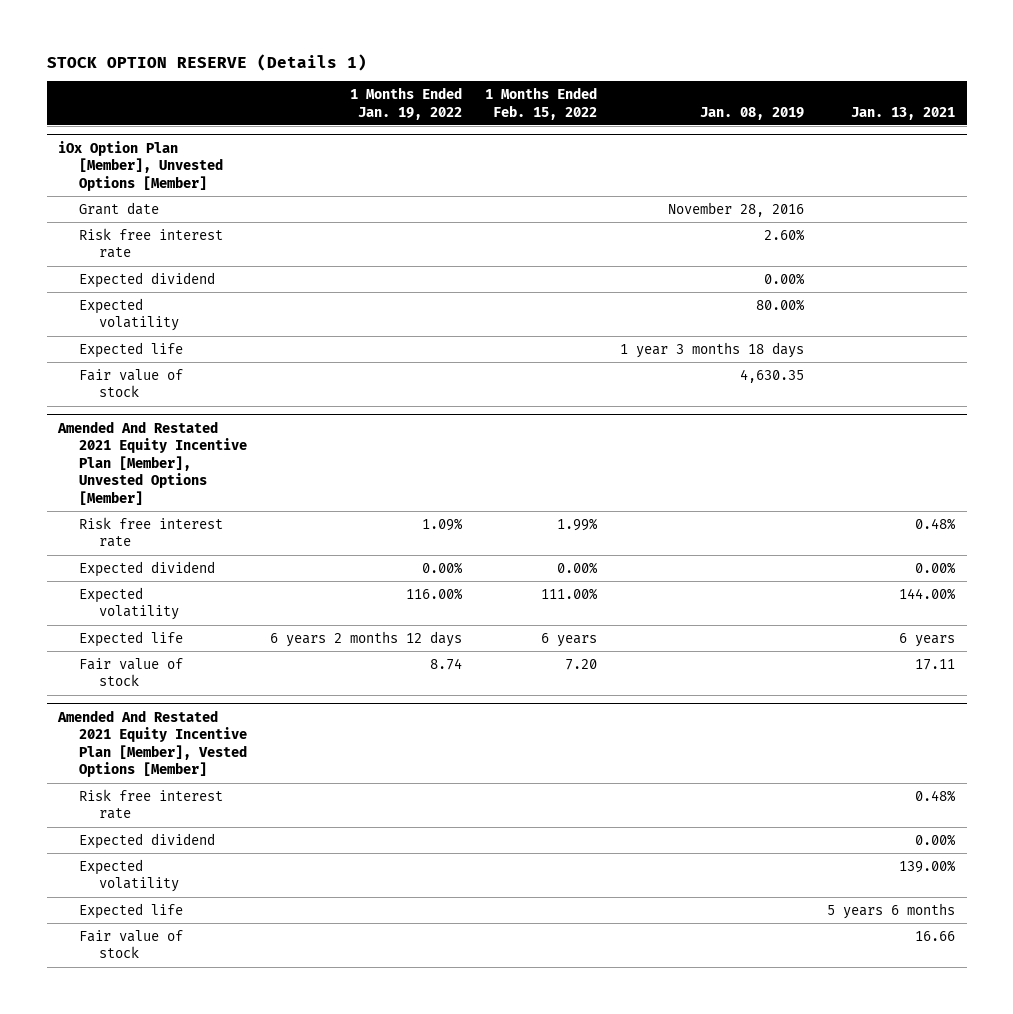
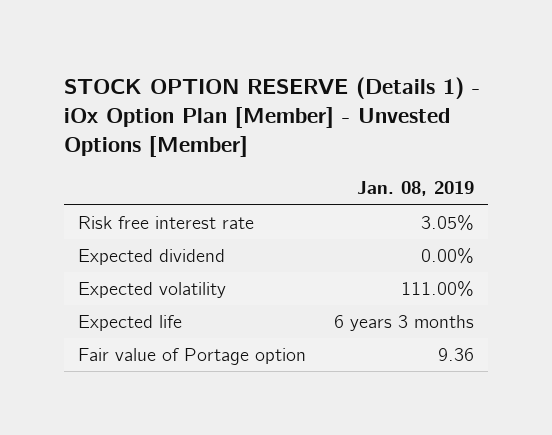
[46,53,367,71] STOCK OPTION RESERVE (Details 1) -> [64,76,481,158] STOCK OPTION RESERVE (Details 1) - iOx Option Plan [Member] - Unvested Options [Member]
[349,86,462,120] 1 Months Ended Jan. 19, 2022 -> none
[484,86,597,120] 1 Months Ended Feb. 15, 2022 -> none
[851,106,956,120] Jan. 13, 2021 -> none
[58,140,223,191] iOx Option Plan [Member], Unvested Options [Member] -> none
[78,201,159,215] Grant date -> none
[78,227,223,259] Risk free interest rate -> none
[78,271,215,288] Expected dividend -> none
[78,297,180,332] Expected volatility -> none
[78,341,183,358] Expected life -> none
[78,368,183,398] Fair value of stock -> none
[57,420,247,505] Amended And Restated 2021 Equity Incentive Plan [Member], Unvested Options [Member] -> none
[78,516,223,548] Risk free interest rate -> none
[78,560,215,577] Expected dividend -> none
[78,586,180,621] Expected volatility -> none
[78,630,183,647] Expected life -> none
[78,657,183,687] Fair value of stock -> none
[57,709,247,778] Amended And Restated 2021 Equity Incentive Plan [Member], Vested Options [Member] -> none
[78,788,223,820] Risk free interest rate -> none
[78,832,215,849] Expected dividend -> none
[78,858,180,893] Expected volatility -> none
[78,902,183,919] Expected life -> none
[78,929,183,959] Fair value of stock -> none
none -> [78,216,255,230] Risk free interest rate
none -> [78,249,226,266] Expected dividend
none -> [78,282,227,299] Expected volatility
none -> [78,315,183,332] Expected life
none -> [78,348,307,366] Fair value of Portage option

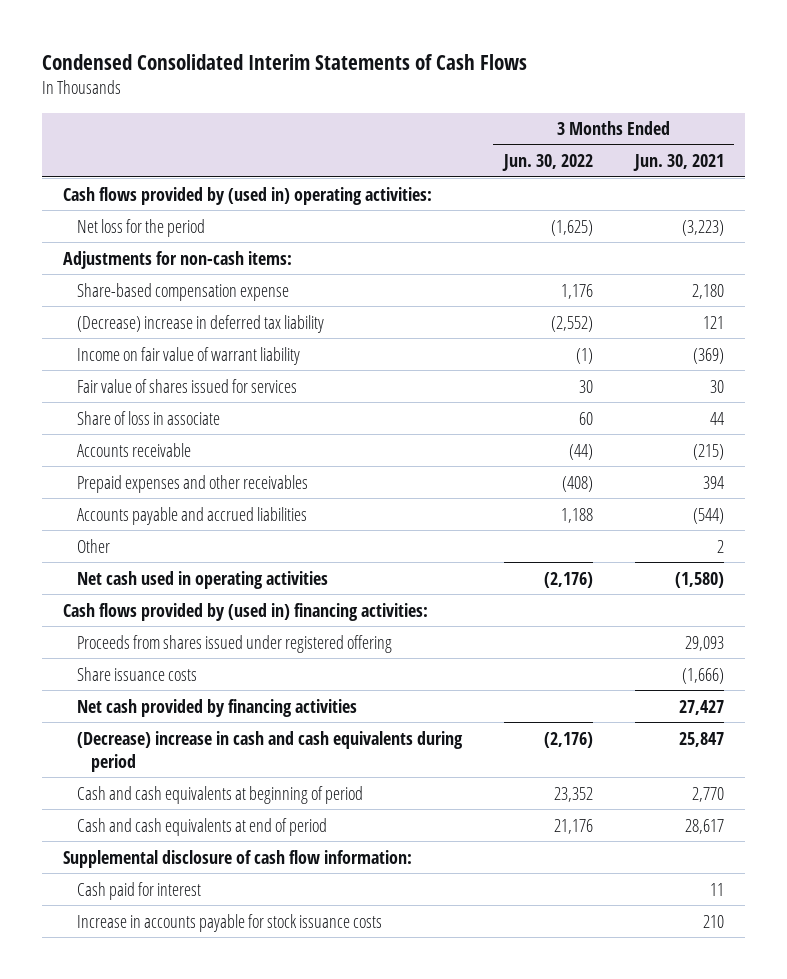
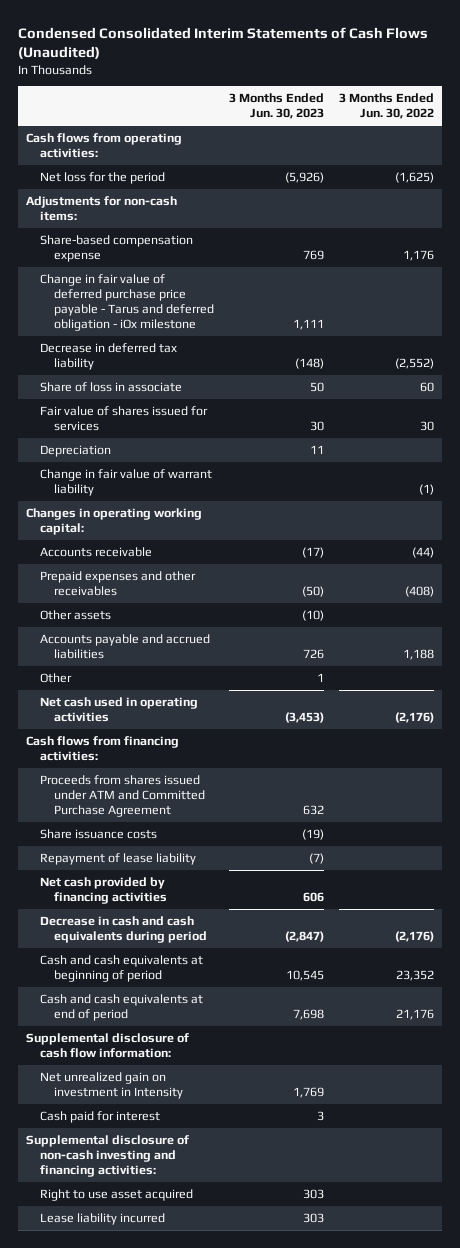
[41,53,527,70] Condensed Consolidated Interim Statements of Cash Flows -> [18,26,429,59] Condensed Consolidated Interim Statements of Cash Flows (Unaudited)
[632,154,724,172] Jun. 30, 2021 -> none
none -> [228,93,324,120] 3 Months Ended Jun. 30, 2023
[62,186,432,205] Cash flows provided by (used in) operating activities: -> [25,133,182,159] Cash flows from operating activities:
[76,346,300,365] Income on fair value of warrant liability -> none
none -> [39,274,214,332] Change in fair value of deferred purchase price payable - Tarus and deferred obligation - iOx milestone
[76,314,324,333] (Decrease) increase in deferred tax liability -> [39,343,177,371] Decrease in deferred tax liability
[76,378,297,393] Fair value of shares issued for services -> [39,406,208,432] Fair value of shares issued for services
none -> [39,445,111,458] Depreciation
none -> [39,469,212,497] Change in fair value of warrant liability
none -> [25,508,202,536] Changes in operating working capital:
none -> [39,610,111,621] Other assets
[76,634,392,653] Proceeds from shares issued under registered offering -> none
[62,602,428,621] Cash flows provided by (used in) financing activities: -> [25,736,179,762] Cash flows from financing activities:
none -> [39,775,205,818] Proceeds from shares issued under ATM and Committed Purchase Agreement
none -> [39,853,196,866] Repayment of lease liability
[76,730,463,772] (Decrease) increase in cash and cash equivalents during period -> [39,916,207,944] Decrease in cash and cash equivalents during period
none -> [39,1072,183,1100] Net unrealized gain on investment in Intensity
[76,913,382,932] Increase in accounts payable for stock issuance costs -> none
none -> [25,1135,189,1178] Supplemental disclosure of non-cash investing and financing activities:
none -> [39,1189,193,1202] Right to use asset acquired
none -> [39,1213,165,1226] Lease liability incurred

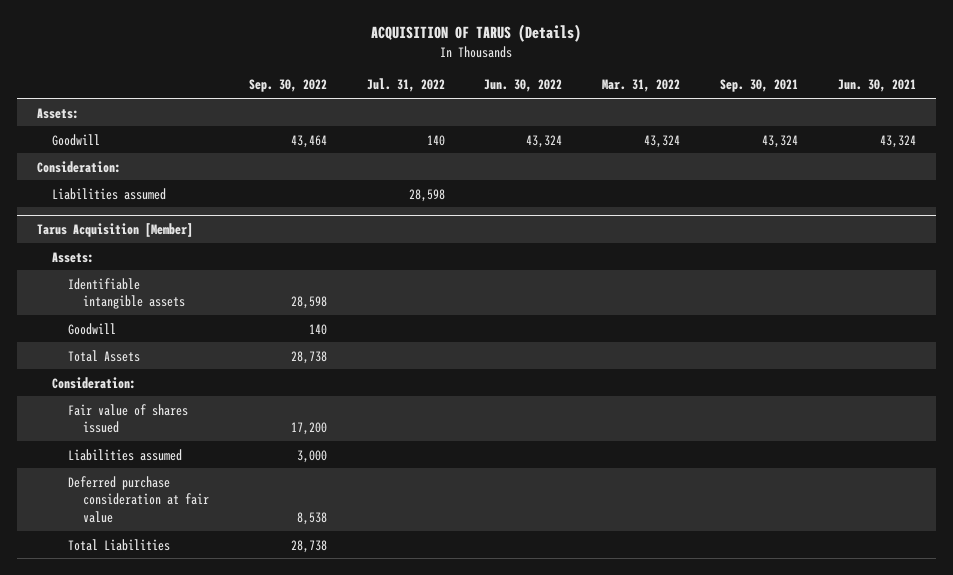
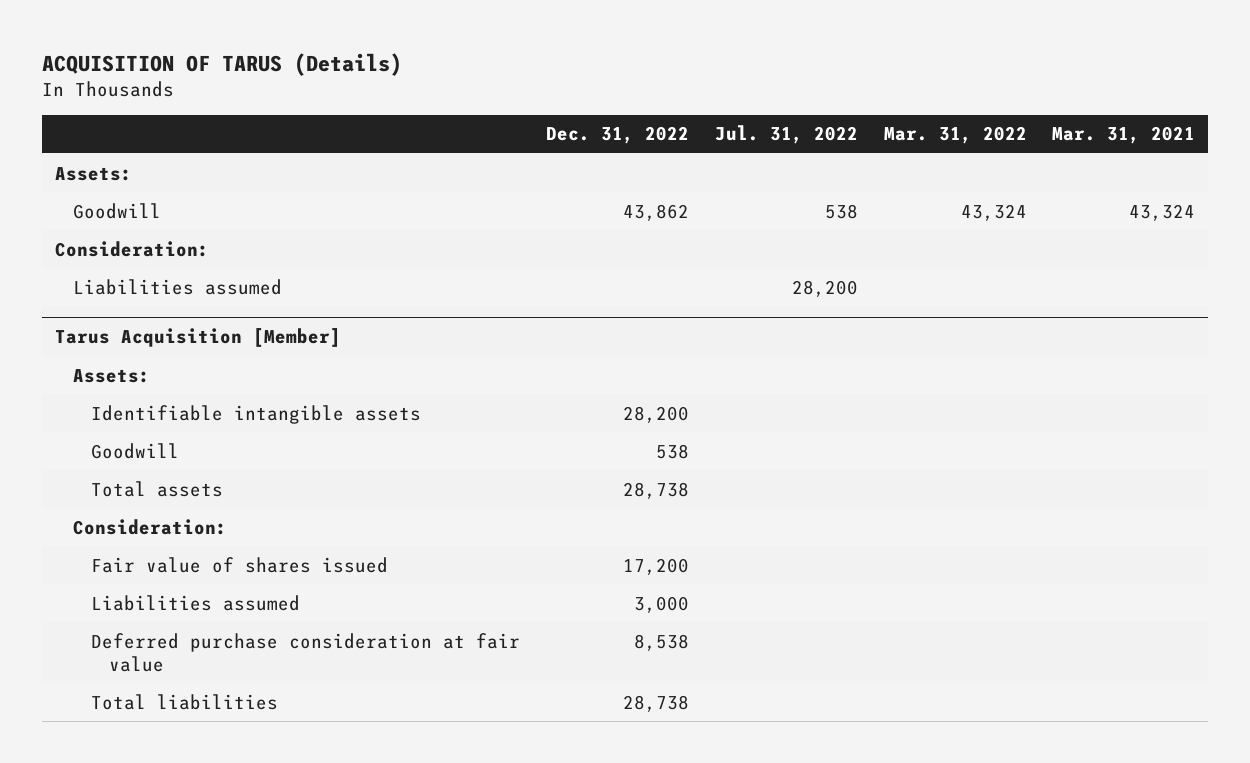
[248,79,327,93] Sep. 30, 2022 -> none
[484,79,563,93] Jun. 30, 2022 -> none
[719,79,798,93] Sep. 30, 2021 -> none
[837,79,916,93] Jun. 30, 2021 -> none
none -> [545,126,689,145] Dec. 31, 2022
none -> [1052,126,1196,145] Mar. 31, 2021
[426,134,445,146] 140 -> [824,203,858,219] 538
[408,188,445,202] 28,598 -> [791,279,858,297] 28,200
[67,349,140,362] Total Assets -> [90,480,223,497] Total assets
[67,538,170,551] Total Liabilities -> [90,693,278,710] Total liabilities

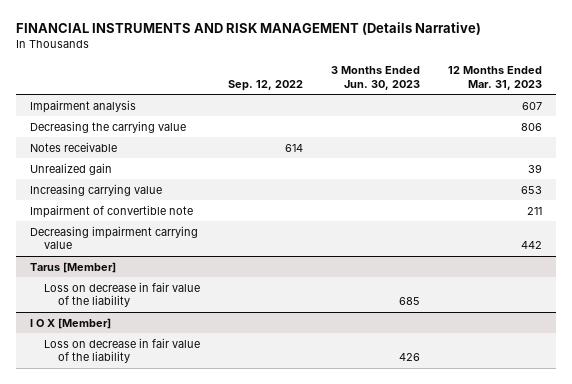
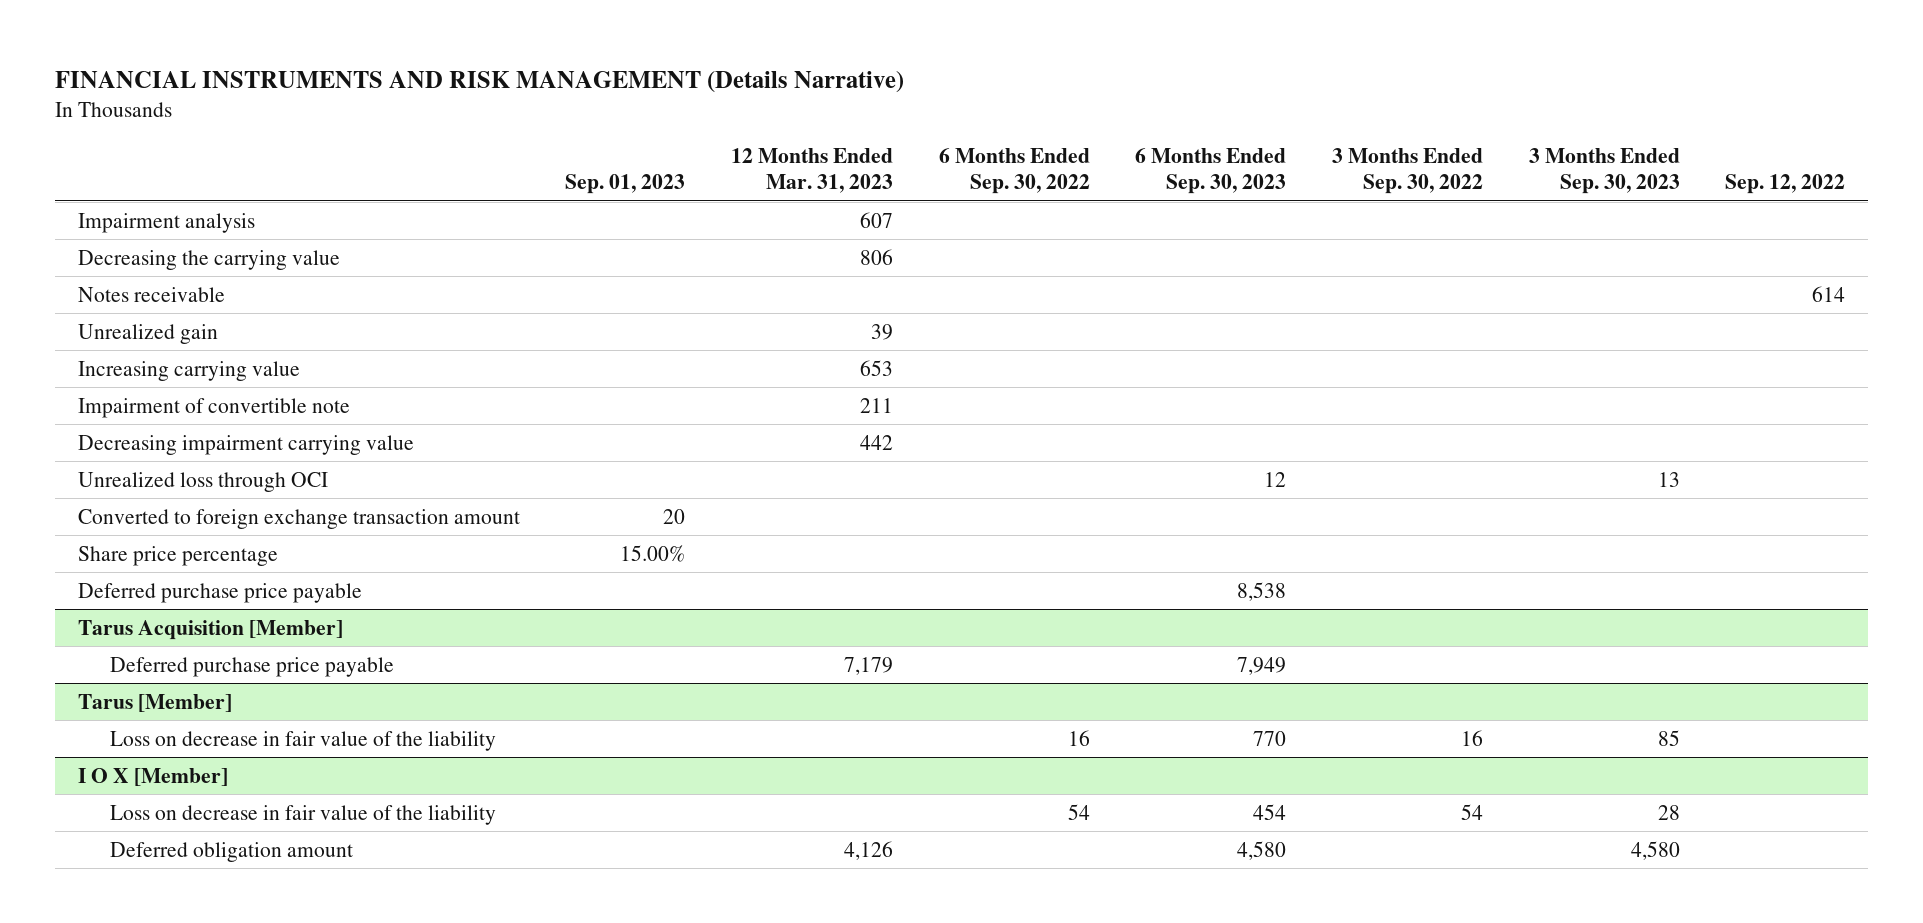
[330,66,420,90] 3 Months Ended Jun. 30, 2023 -> none
none -> [565,174,686,195] Sep. 01, 2023
none -> [938,148,1090,195] 6 Months Ended Sep. 30, 2022
none -> [1135,148,1287,195] 6 Months Ended Sep. 30, 2023
none -> [1332,148,1484,195] 3 Months Ended Sep. 30, 2022
none -> [1528,148,1680,195] 3 Months Ended Sep. 30, 2023
none -> [77,471,328,492] Unrealized loss through OCI
none -> [77,508,520,529] Converted to foreign exchange transaction amount
none -> [77,545,278,566] Share price percentage
none -> [77,582,362,603] Deferred purchase price payable
none -> [77,619,343,640] Tarus Acquisition [Member]
none -> [109,656,394,677] Deferred purchase price payable
none -> [109,841,353,862] Deferred obligation amount

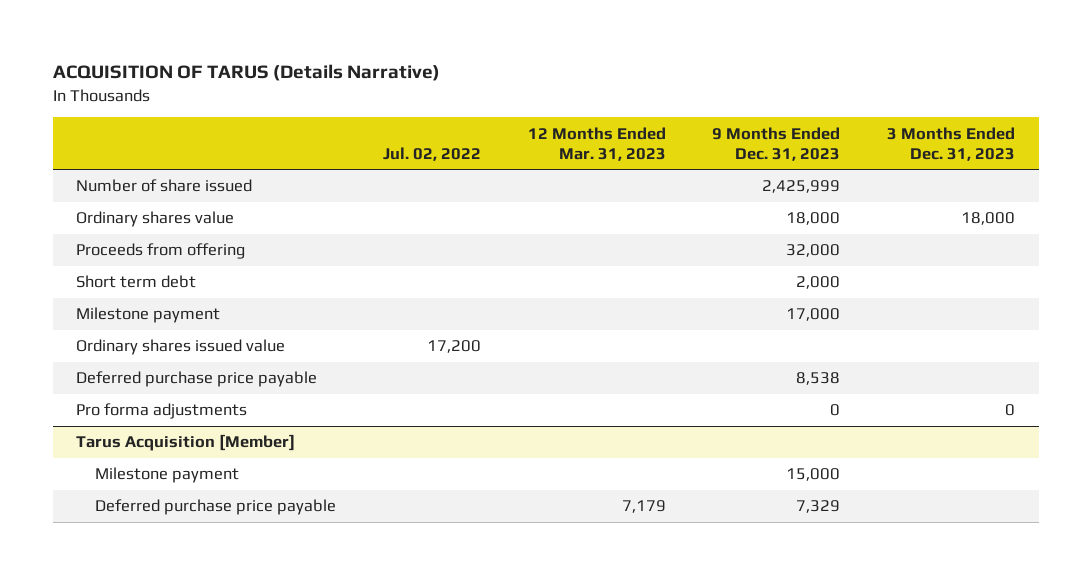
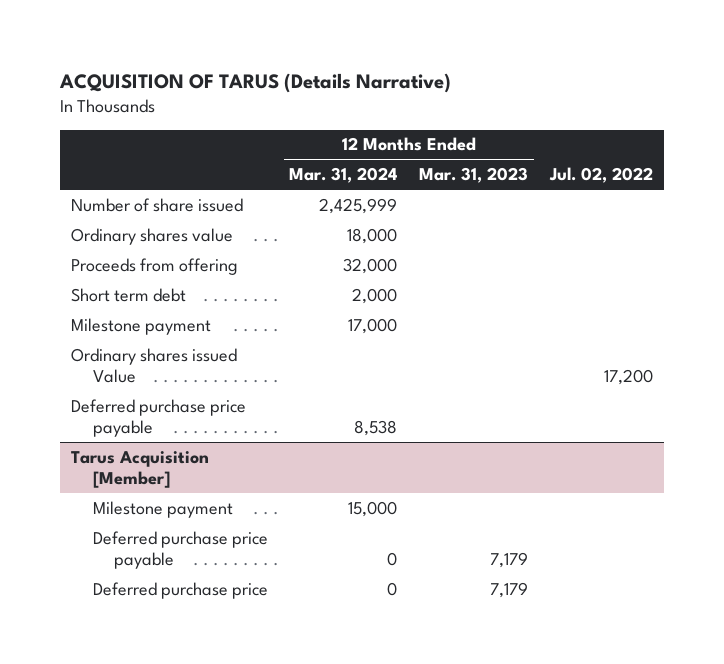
[712,126,841,161] 9 Months Ended Dec. 31, 2023 -> none
[887,126,1016,161] 3 Months Ended Dec. 31, 2023 -> none
none -> [289,167,398,184] Mar. 31, 2024
[76,339,286,356] Ordinary shares issued value -> [71,347,238,384] Ordinary shares issued Value
[76,403,248,420] Pro forma adjustments -> none
none -> [92,581,268,599] Deferred purchase price

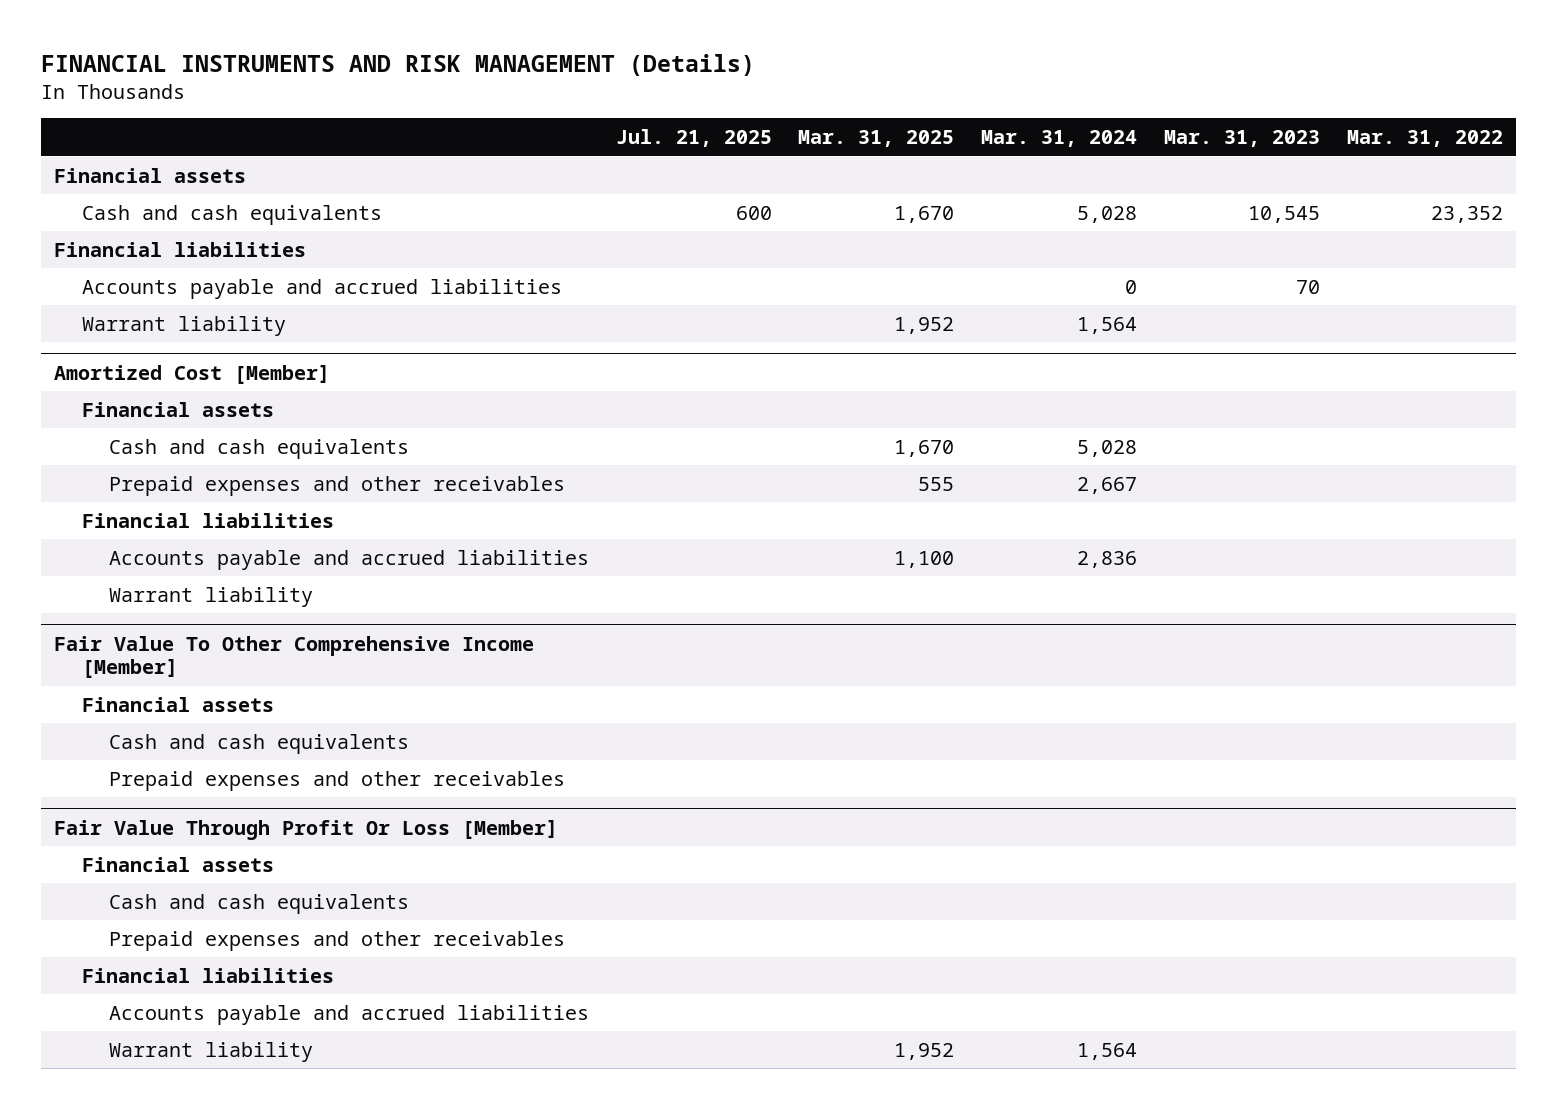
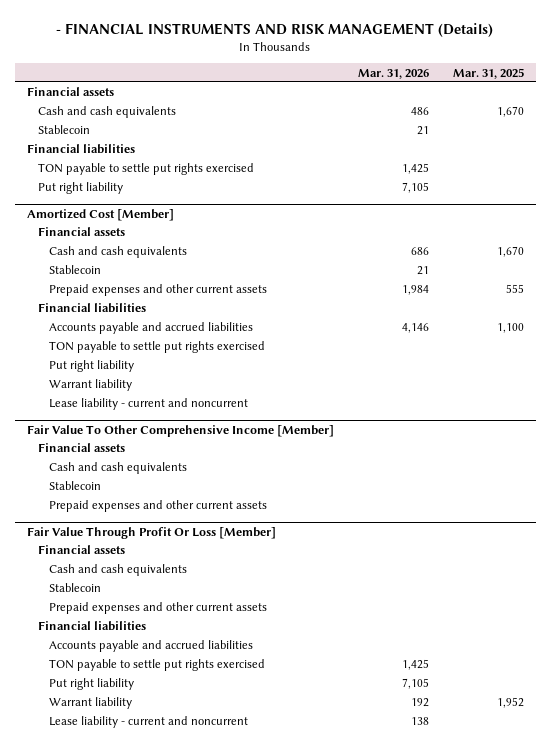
[41,53,756,76] FINANCIAL INSTRUMENTS AND RISK MANAGEMENT (Details) -> [56,22,494,37] - FINANCIAL INSTRUMENTS AND RISK MANAGEMENT (Details)
[615,129,772,148] Jul. 21, 2025 -> none
[981,130,1138,148] Mar. 31, 2024 -> none
[1163,130,1320,148] Mar. 31, 2023 -> none
[1346,130,1503,148] Mar. 31, 2022 -> none
none -> [357,68,429,79] Mar. 31, 2026
none -> [38,125,91,135] Stablecoin
[81,278,562,299] Accounts payable and accrued liabilities -> none
[81,315,286,336] Warrant liability -> none
none -> [38,163,255,176] TON payable to settle put rights exercised
none -> [38,182,124,195] Put right liability
none -> [49,265,102,275] Stablecoin
[108,475,565,496] Prepaid expenses and other receivables -> [49,284,268,297] Prepaid expenses and other current assets
none -> [49,341,266,354] TON payable to settle put rights exercised
none -> [49,360,135,373] Put right liability
none -> [49,398,249,411] Lease liability - current and noncurrent
none -> [49,481,102,491] Stablecoin
[108,770,565,791] Prepaid expenses and other receivables -> [49,500,268,513] Prepaid expenses and other current assets
none -> [49,583,102,593] Stablecoin
[108,930,565,951] Prepaid expenses and other receivables -> [49,602,268,615] Prepaid expenses and other current assets
none -> [49,659,266,672] TON payable to settle put rights exercised
none -> [49,678,135,691] Put right liability
none -> [49,716,249,729] Lease liability - current and noncurrent

